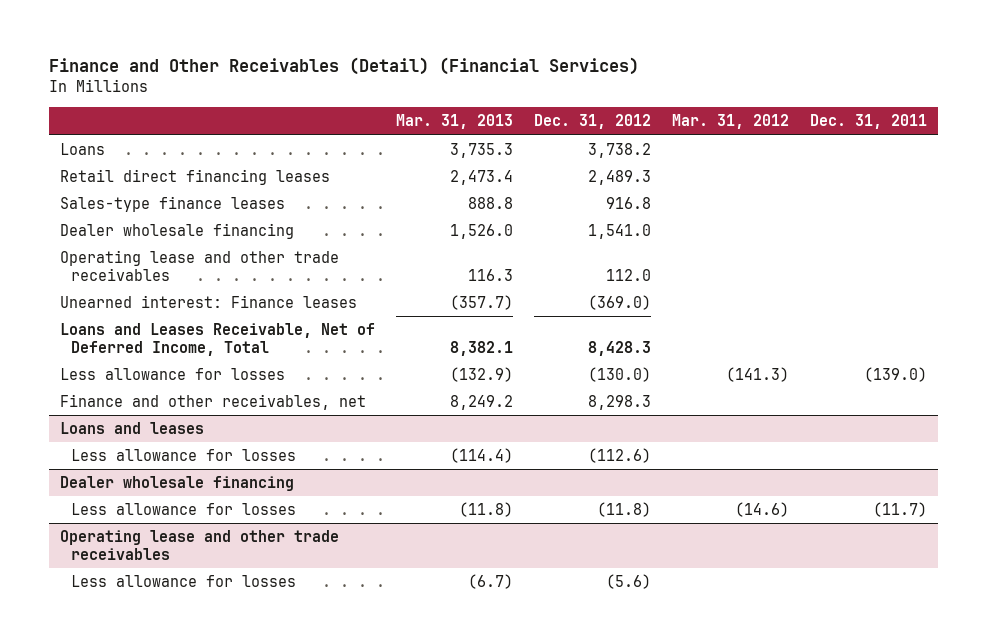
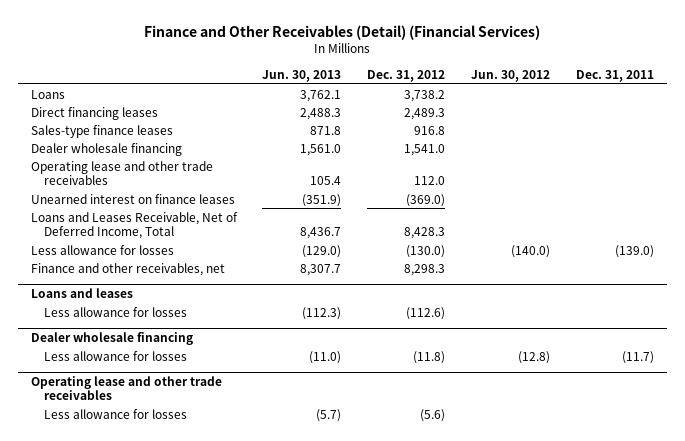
[396,114,514,130] Mar. 31, 2013 -> none
[672,114,790,130] Mar. 31, 2012 -> none
none -> [262,69,342,82] Jun. 30, 2013
none -> [471,69,551,82] Jun. 30, 2012
[59,169,330,186] Retail direct financing leases -> [30,106,158,120] Direct financing leases
[59,295,357,309] Unearned interest: Finance leases -> [30,193,235,204] Unearned interest on finance leases

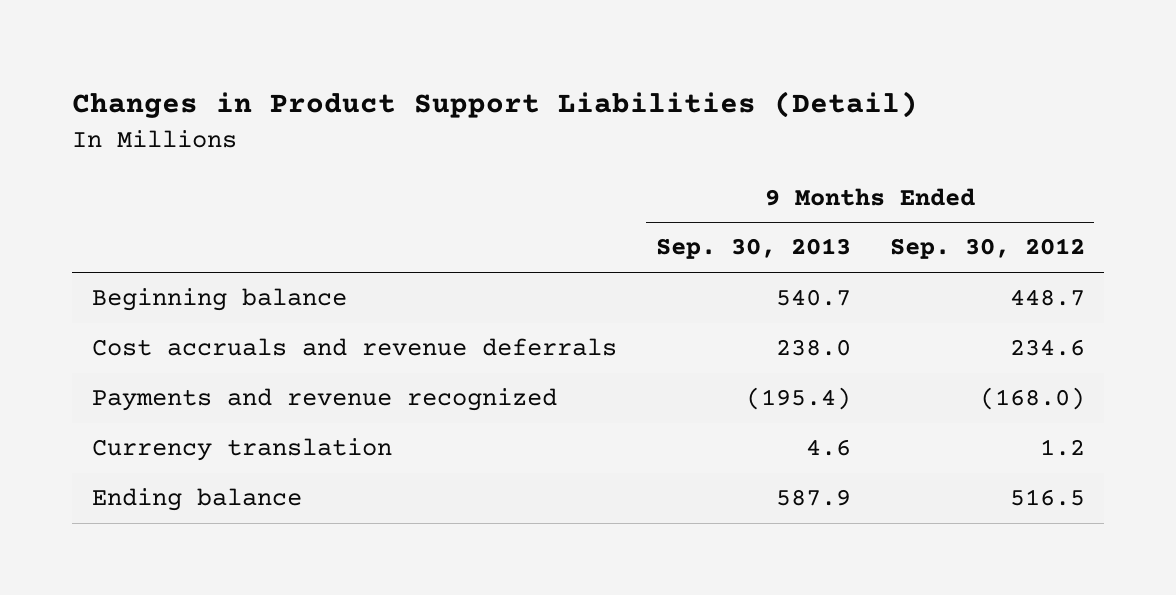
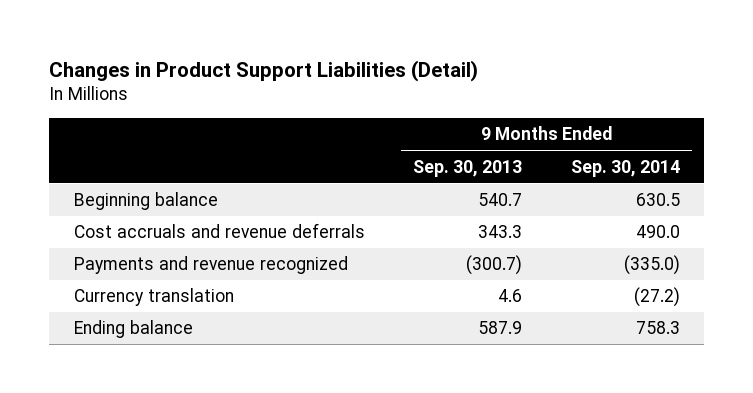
[889,238,1085,260] Sep. 30, 2012 -> none
none -> [570,159,680,177] Sep. 30, 2014
[775,339,851,357] 238.0 -> [478,225,523,239] 343.3
[745,387,851,411] (195.4) -> [466,255,523,276] (300.7)

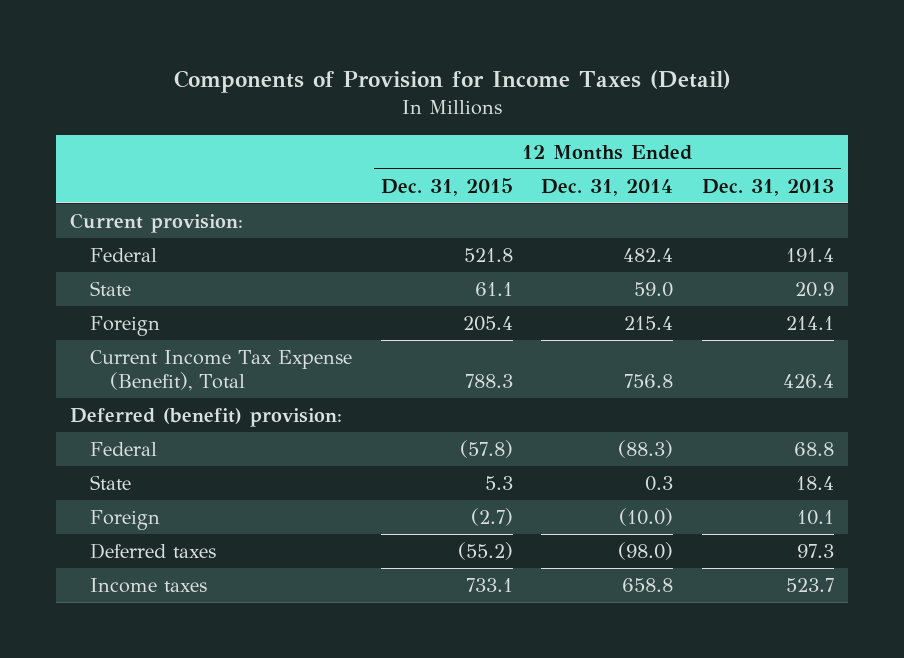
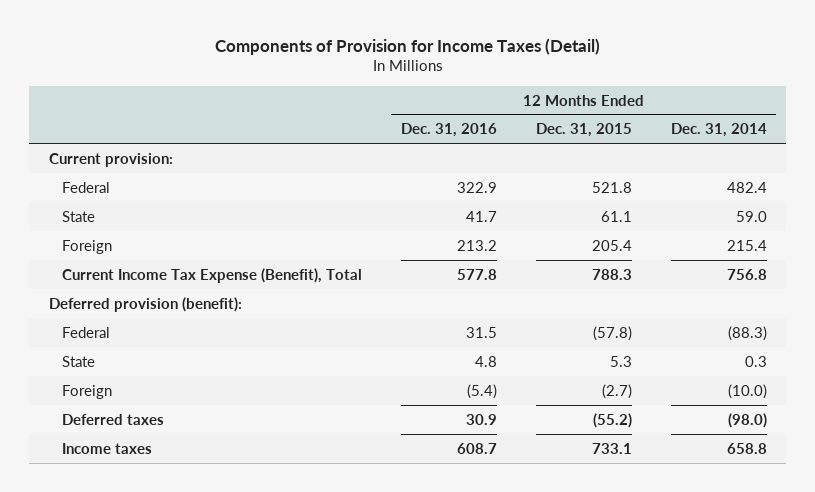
[702,178,835,196] Dec. 31, 2013 -> none
none -> [400,123,497,138] Dec. 31, 2016
[70,407,343,427] Deferred (benefit) provision: -> [48,296,242,312] Deferred provision (benefit):

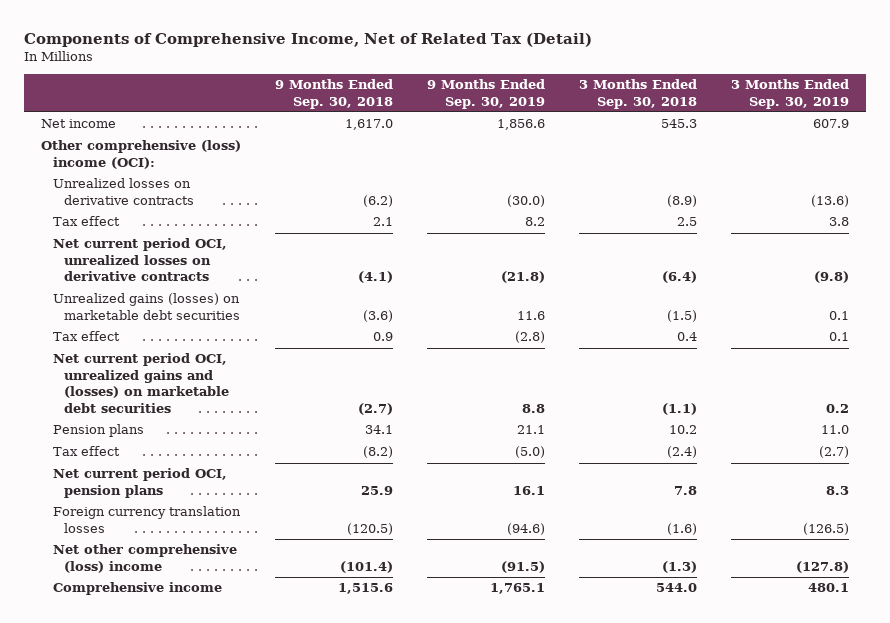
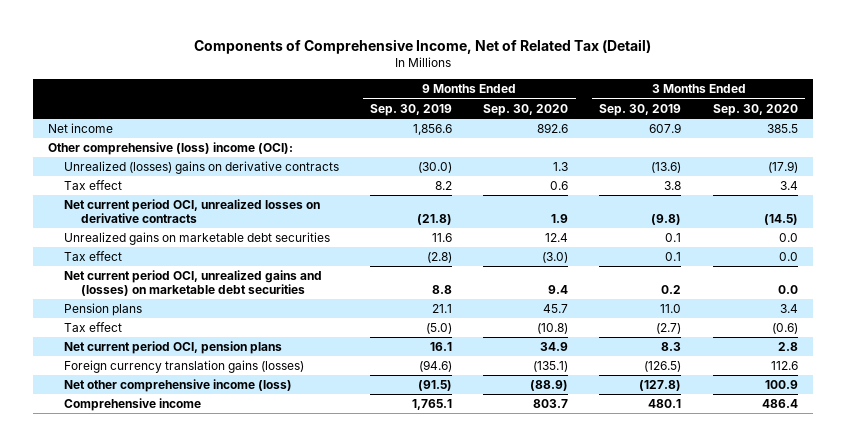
[274,79,393,109] 9 Months Ended Sep. 30, 2018 -> none
[579,79,698,109] 3 Months Ended Sep. 30, 2018 -> none
none -> [483,103,569,116] Sep. 30, 2020
none -> [712,103,798,116] Sep. 30, 2020
[52,178,195,205] Unrealized losses on derivative contracts -> [64,161,340,175] Unrealized (losses) gains on derivative contracts
[52,293,241,320] Unrealized gains (losses) on marketable debt securities -> [64,232,331,246] Unrealized gains on marketable debt securities
[52,506,241,533] Foreign currency translation losses -> [64,360,305,374] Foreign currency translation gains (losses)
[52,544,237,573] Net other comprehensive (loss) income -> [64,379,293,393] Net other comprehensive income (loss)

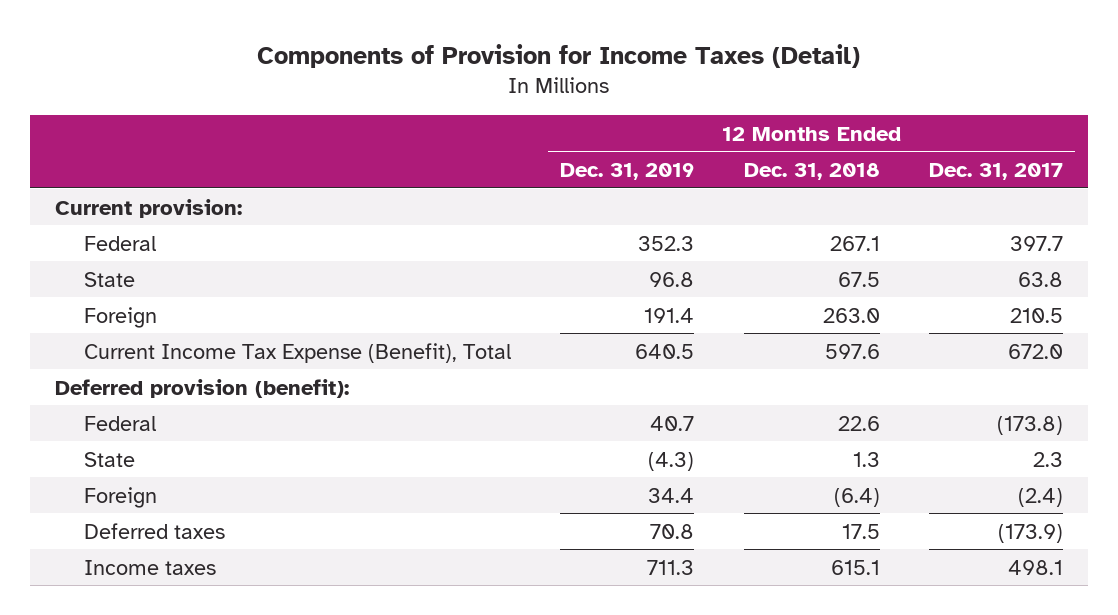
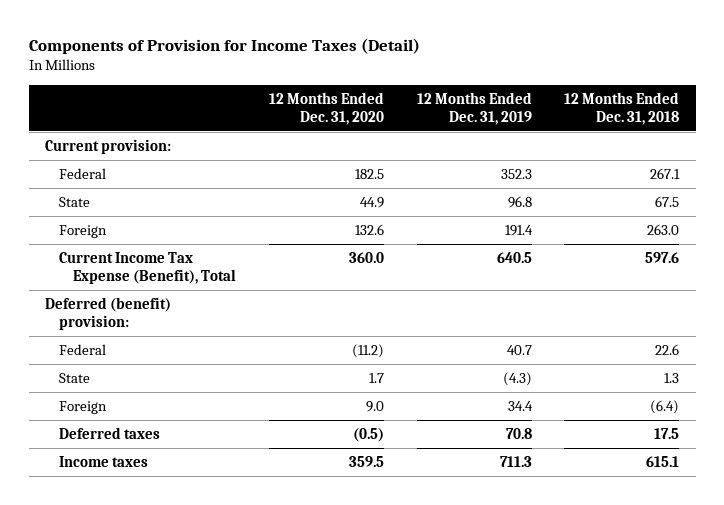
[929,162,1064,180] Dec. 31, 2017 -> none
none -> [268,91,384,125] 12 Months Ended Dec. 31, 2020
[55,378,350,398] Deferred provision (benefit): -> [44,296,171,330] Deferred (benefit) provision:

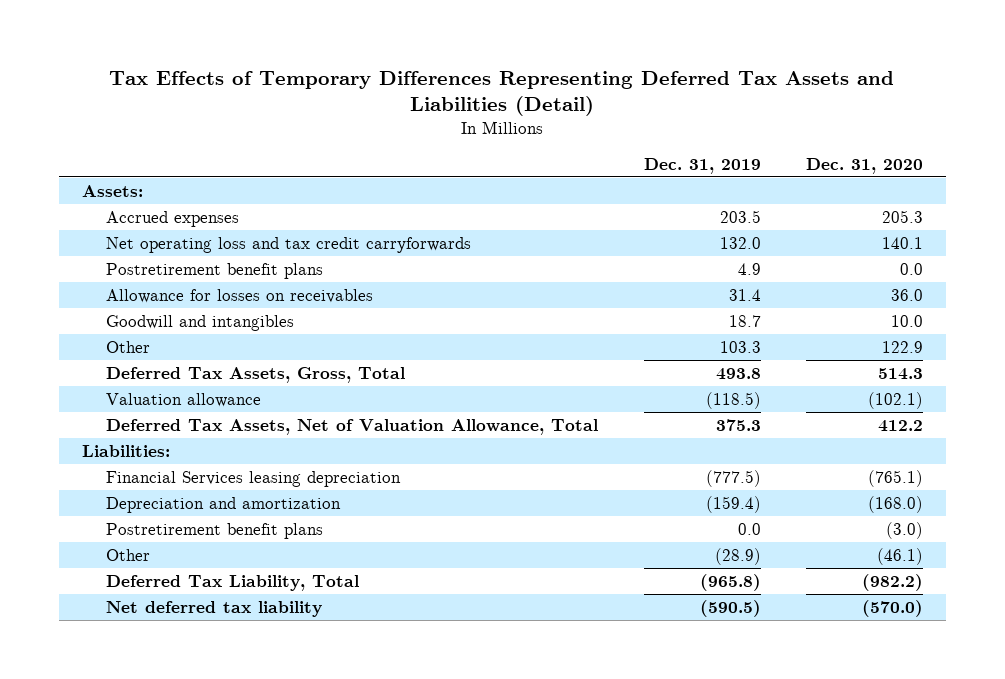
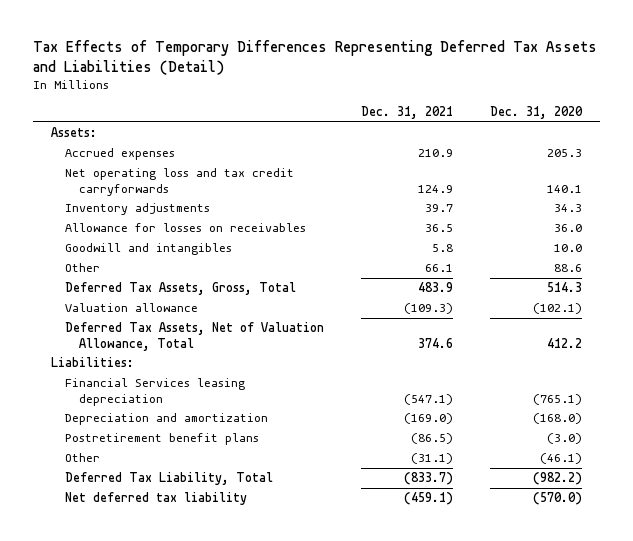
[643,157,761,174] Dec. 31, 2019 -> none
none -> [361,106,454,120] Dec. 31, 2021
[106,262,324,279] Postretirement benefit plans -> none
none -> [65,203,211,216] Inventory adjustments
[882,340,924,353] 122.9 -> [553,264,582,273] 88.6

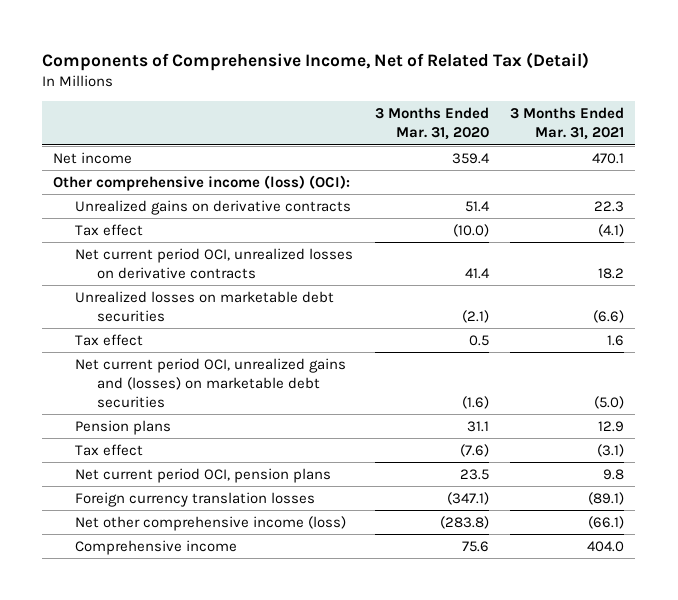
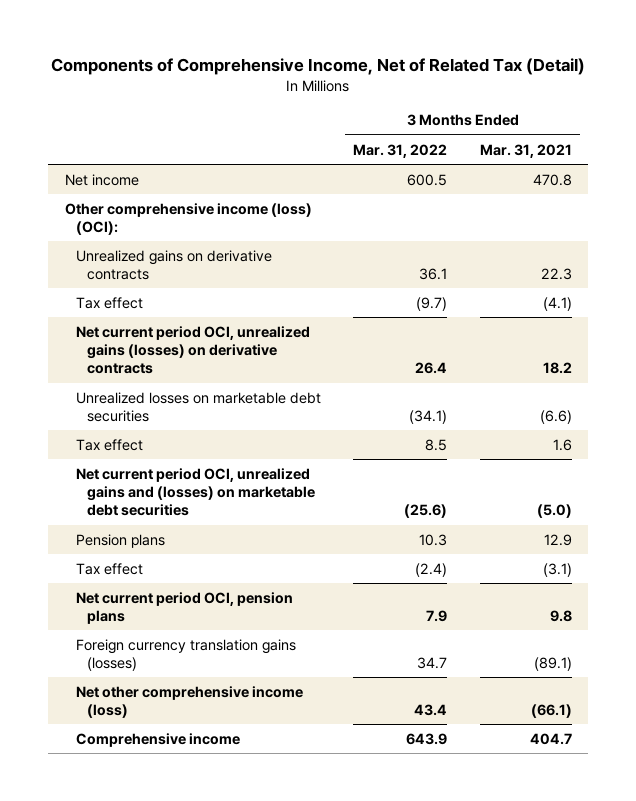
[374,107,489,141] 3 Months Ended Mar. 31, 2020 -> none
none -> [353,143,448,158] Mar. 31, 2022
[592,152,625,164] 470.1 -> [532,173,572,186] 470.8
[75,247,354,279] Net current period OCI, unrealized losses on derivative contracts -> [75,325,310,375] Net current period OCI, unrealized gains (losses) on derivative contracts
[75,491,316,507] Foreign currency translation losses -> [75,638,296,672] Foreign currency translation gains (losses)
[587,540,625,552] 404.0 -> [529,732,572,745] 404.7

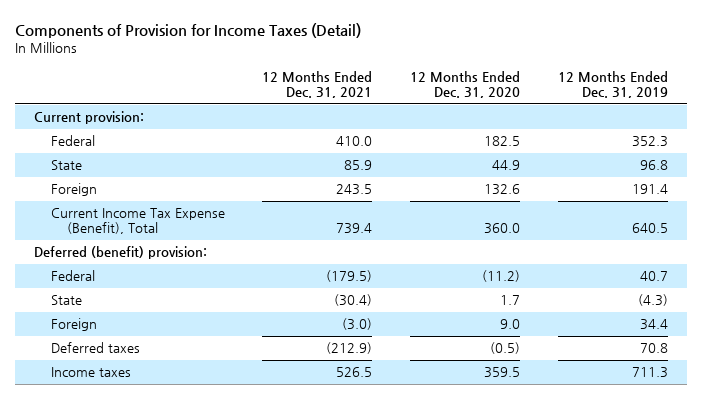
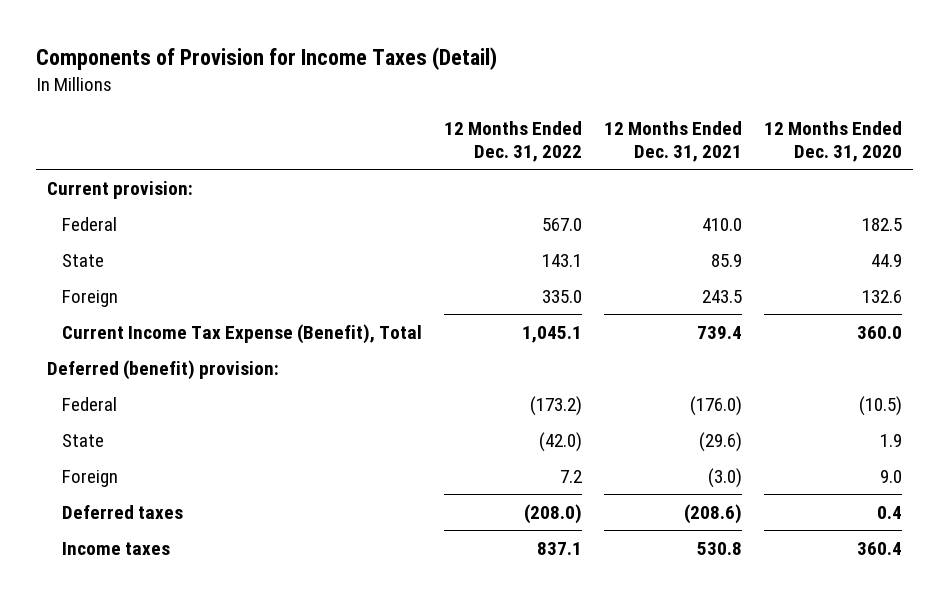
[557,71,668,99] 12 Months Ended Dec. 31, 2019 -> none
none -> [444,120,583,162] 12 Months Ended Dec. 31, 2022
[326,270,373,283] (179.5) -> [690,395,743,416] (176.0)
[482,270,521,283] (11.2) -> [859,395,903,416] (10.5)
[334,294,373,307] (30.4) -> [699,431,743,452] (29.6)
[500,295,521,306] 1.7 -> [880,433,903,447] 1.9
[326,342,373,355] (212.9) -> [684,503,743,524] (208.6)
[490,342,521,355] (0.5) -> [877,505,903,519] 0.4
[336,367,373,378] 526.5 -> [697,541,743,555] 530.8
[484,367,521,379] 359.5 -> [857,541,903,555] 360.4

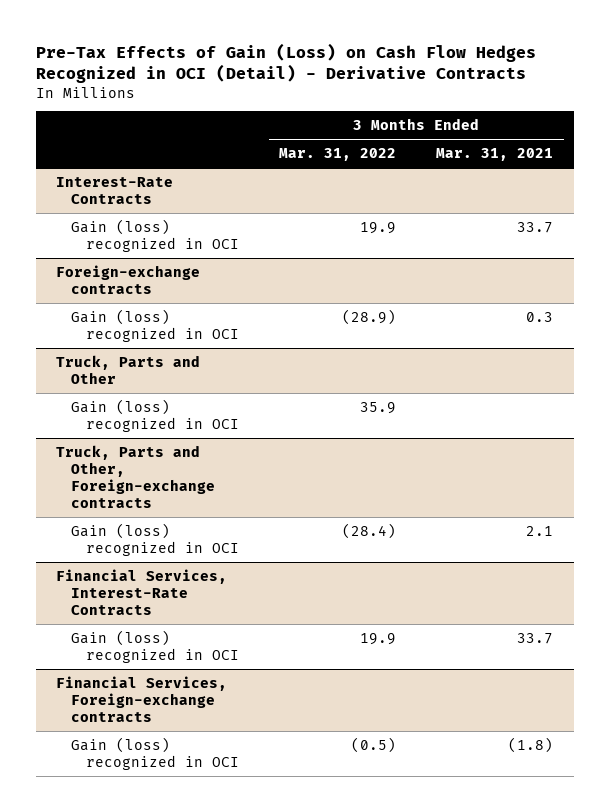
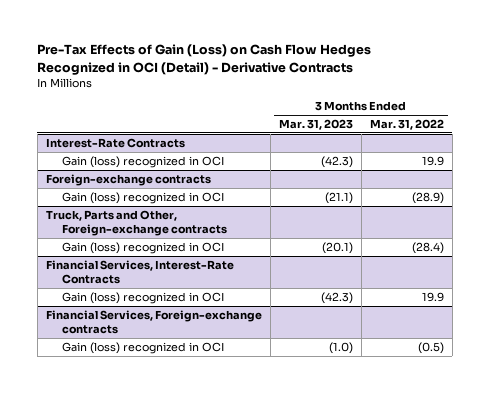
[436,147,554,161] Mar. 31, 2021 -> none
none -> [278,119,353,131] Mar. 31, 2023
[56,354,201,384] Truck, Parts and Other -> none
[70,398,239,432] Gain (loss) recognized in OCI -> none

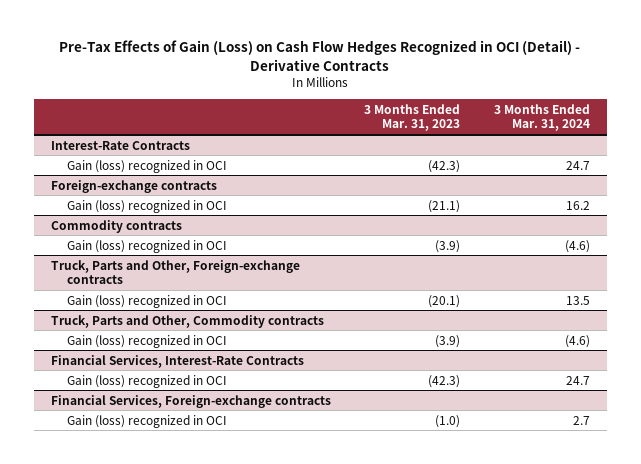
[369,119,444,131] Mar. 31, 2022 -> none
none -> [493,103,590,132] 3 Months Ended Mar. 31, 2024
none -> [50,219,182,233] Commodity contracts
none -> [66,239,227,253] Gain (loss) recognized in OCI
none -> [50,314,324,328] Truck, Parts and Other, Commodity contracts
none -> [66,334,227,348] Gain (loss) recognized in OCI

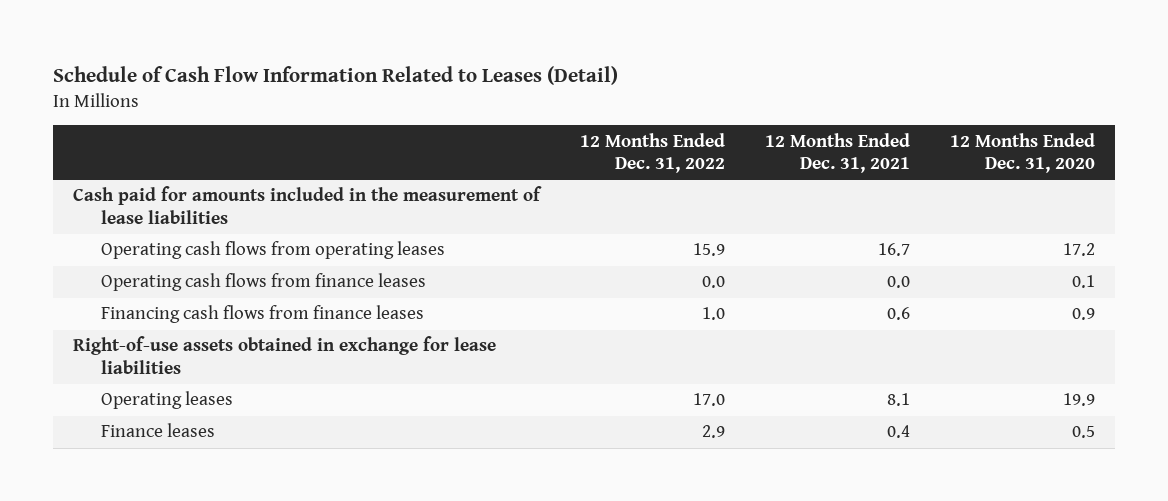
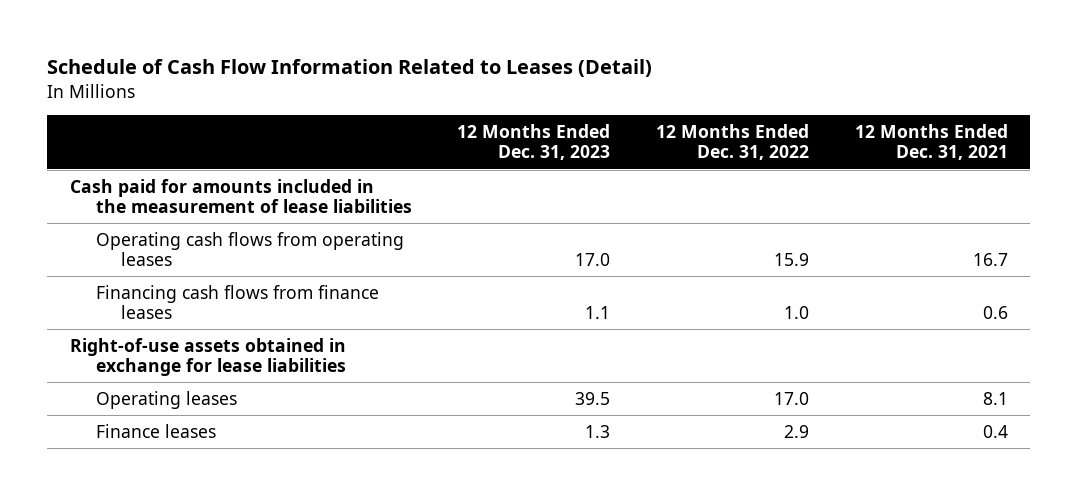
[950,132,1096,174] 12 Months Ended Dec. 31, 2020 -> none
none -> [457,123,611,161] 12 Months Ended Dec. 31, 2023
[101,273,427,292] Operating cash flows from finance leases -> none

